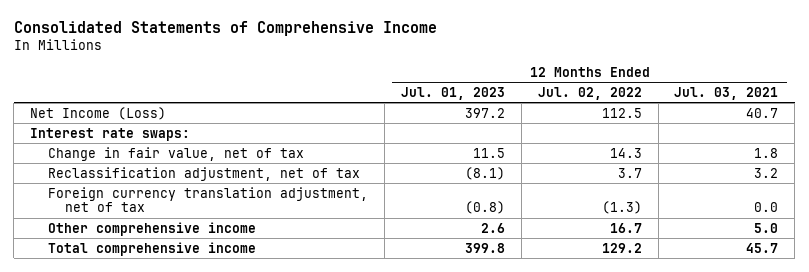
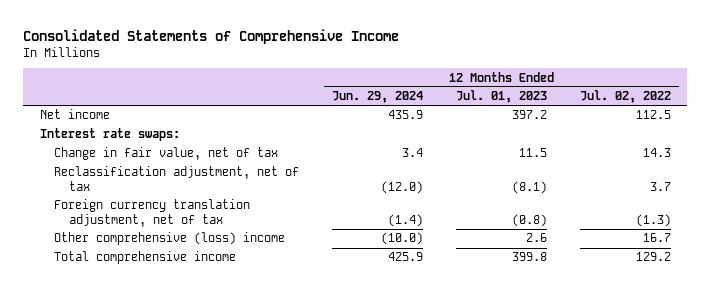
[674,86,779,100] Jul. 03, 2021 -> none
none -> [332,91,424,104] Jun. 29, 2024
[30,106,167,120] Net Income (Loss) -> [39,109,110,120] Net income
[47,221,256,236] Other comprehensive income -> [54,232,286,246] Other comprehensive (loss) income

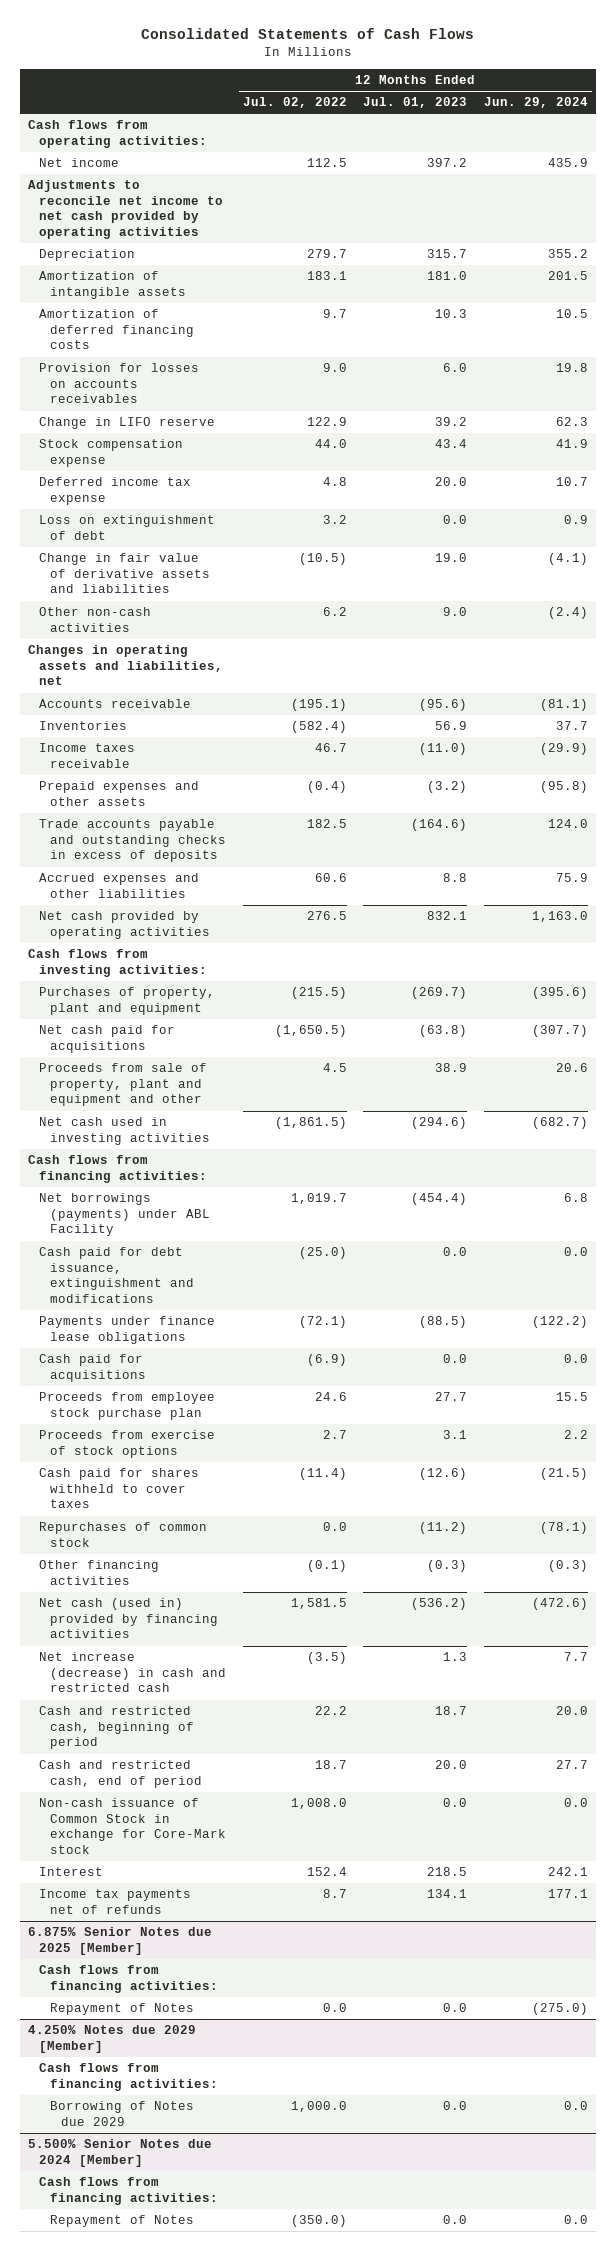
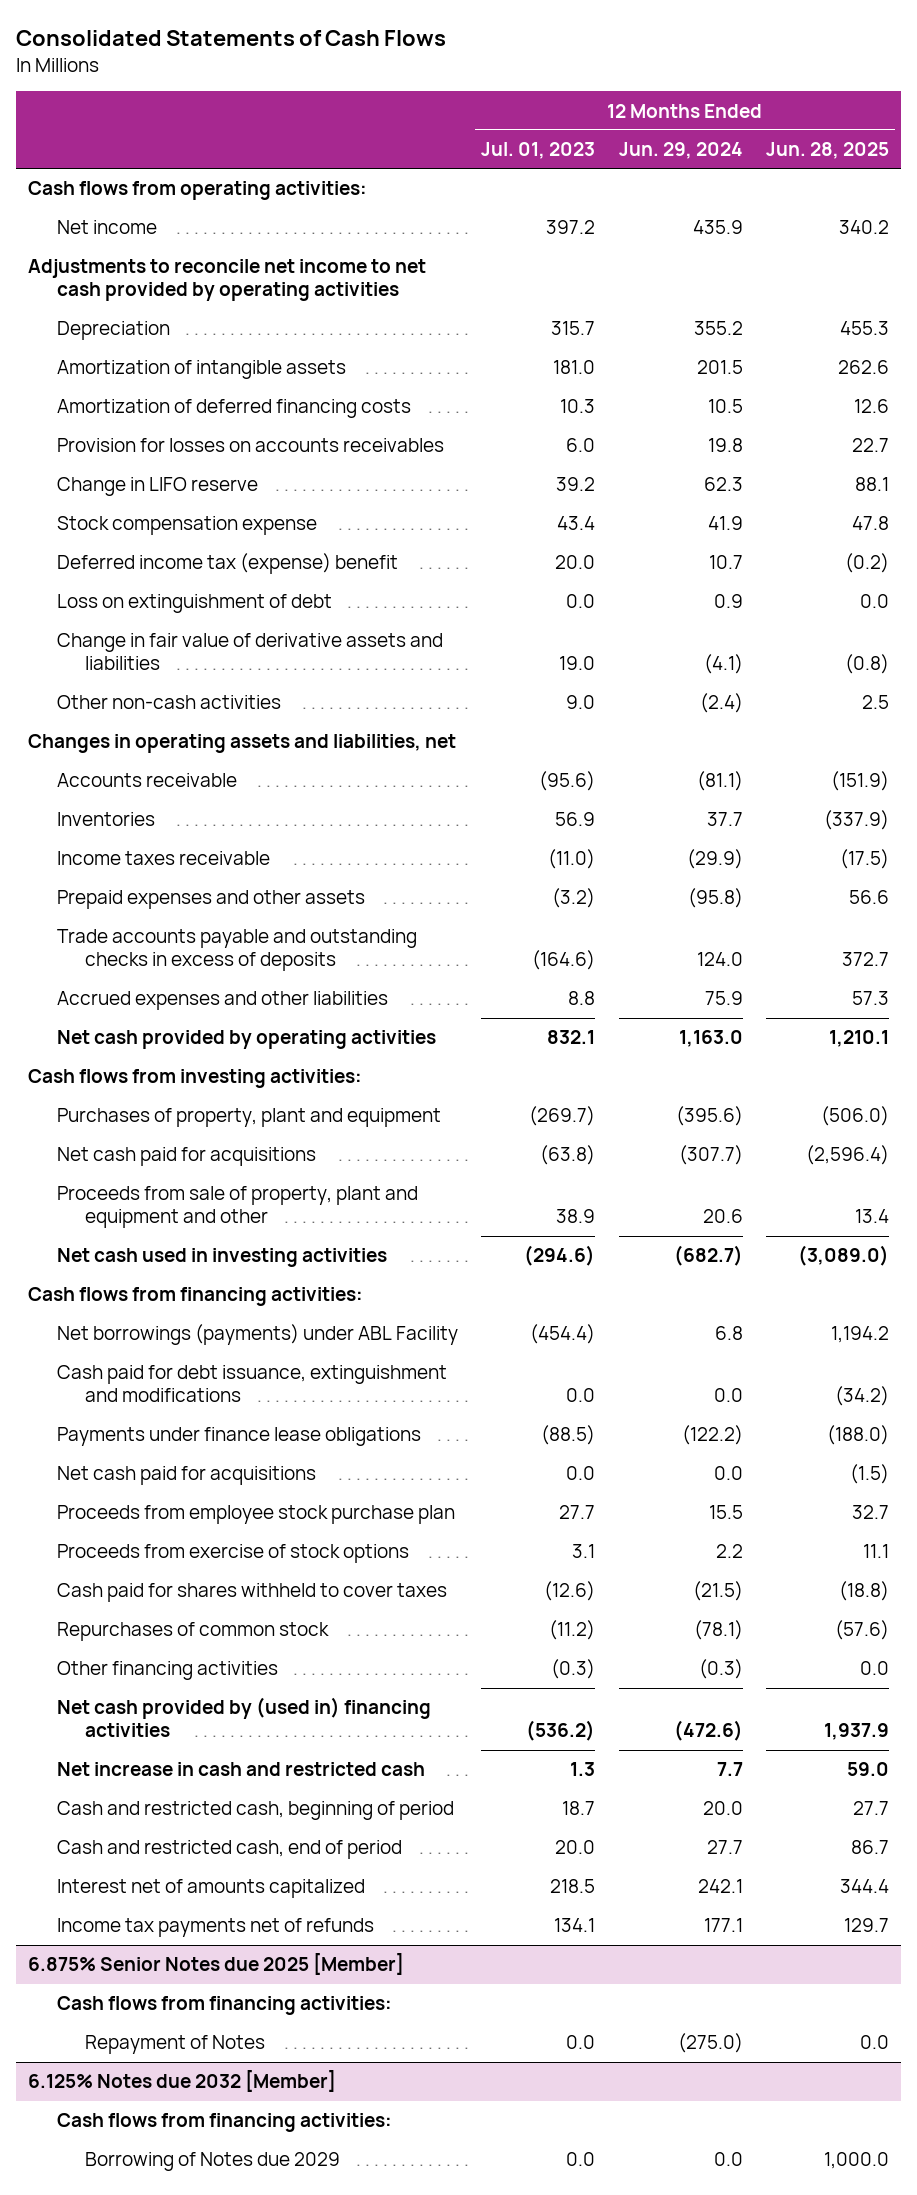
[242,97,347,109] Jul. 02, 2022 -> none
none -> [766,142,890,160] Jun. 28, 2025
[39,477,192,505] Deferred income tax expense -> [56,553,398,575] Deferred income tax (expense) benefit
[39,1354,147,1382] Cash paid for acquisitions -> [56,1466,316,1486] Net cash paid for acquisitions
[39,1598,219,1639] Net cash (used in) provided by financing activities -> [56,1697,431,1738] Net cash provided by (used in) financing activities
[39,1652,227,1693] Net increase (decrease) in cash and restricted cash -> [56,1762,425,1777] Net increase in cash and restricted cash
[39,1798,227,1854] Non-cash issuance of Common Stock in exchange for Core-Mark stock -> none
[39,1867,104,1877] Interest -> [56,1879,365,1899] Interest net of amounts capitalized
[28,2025,197,2053] 4.250% Notes due 2029 [Member] -> none
none -> [28,2070,337,2093] 6.125% Notes due 2032 [Member]
[28,2139,213,2167] 5.500% Senior Notes due 2024 [Member] -> none
[39,2177,219,2205] Cash flows from financing activities: -> none
[50,2215,195,2228] Repayment of Notes -> none

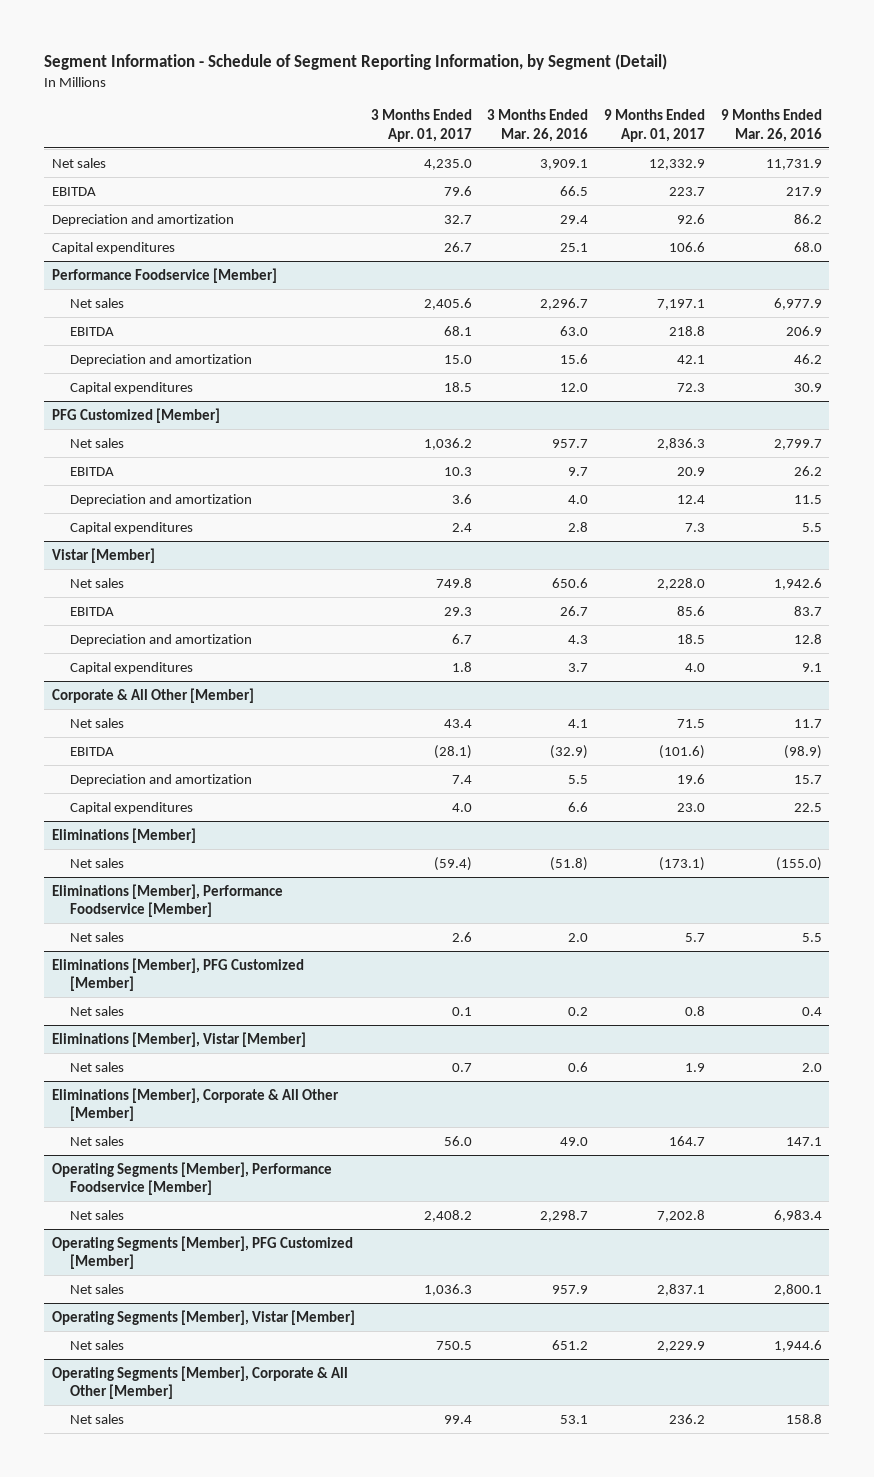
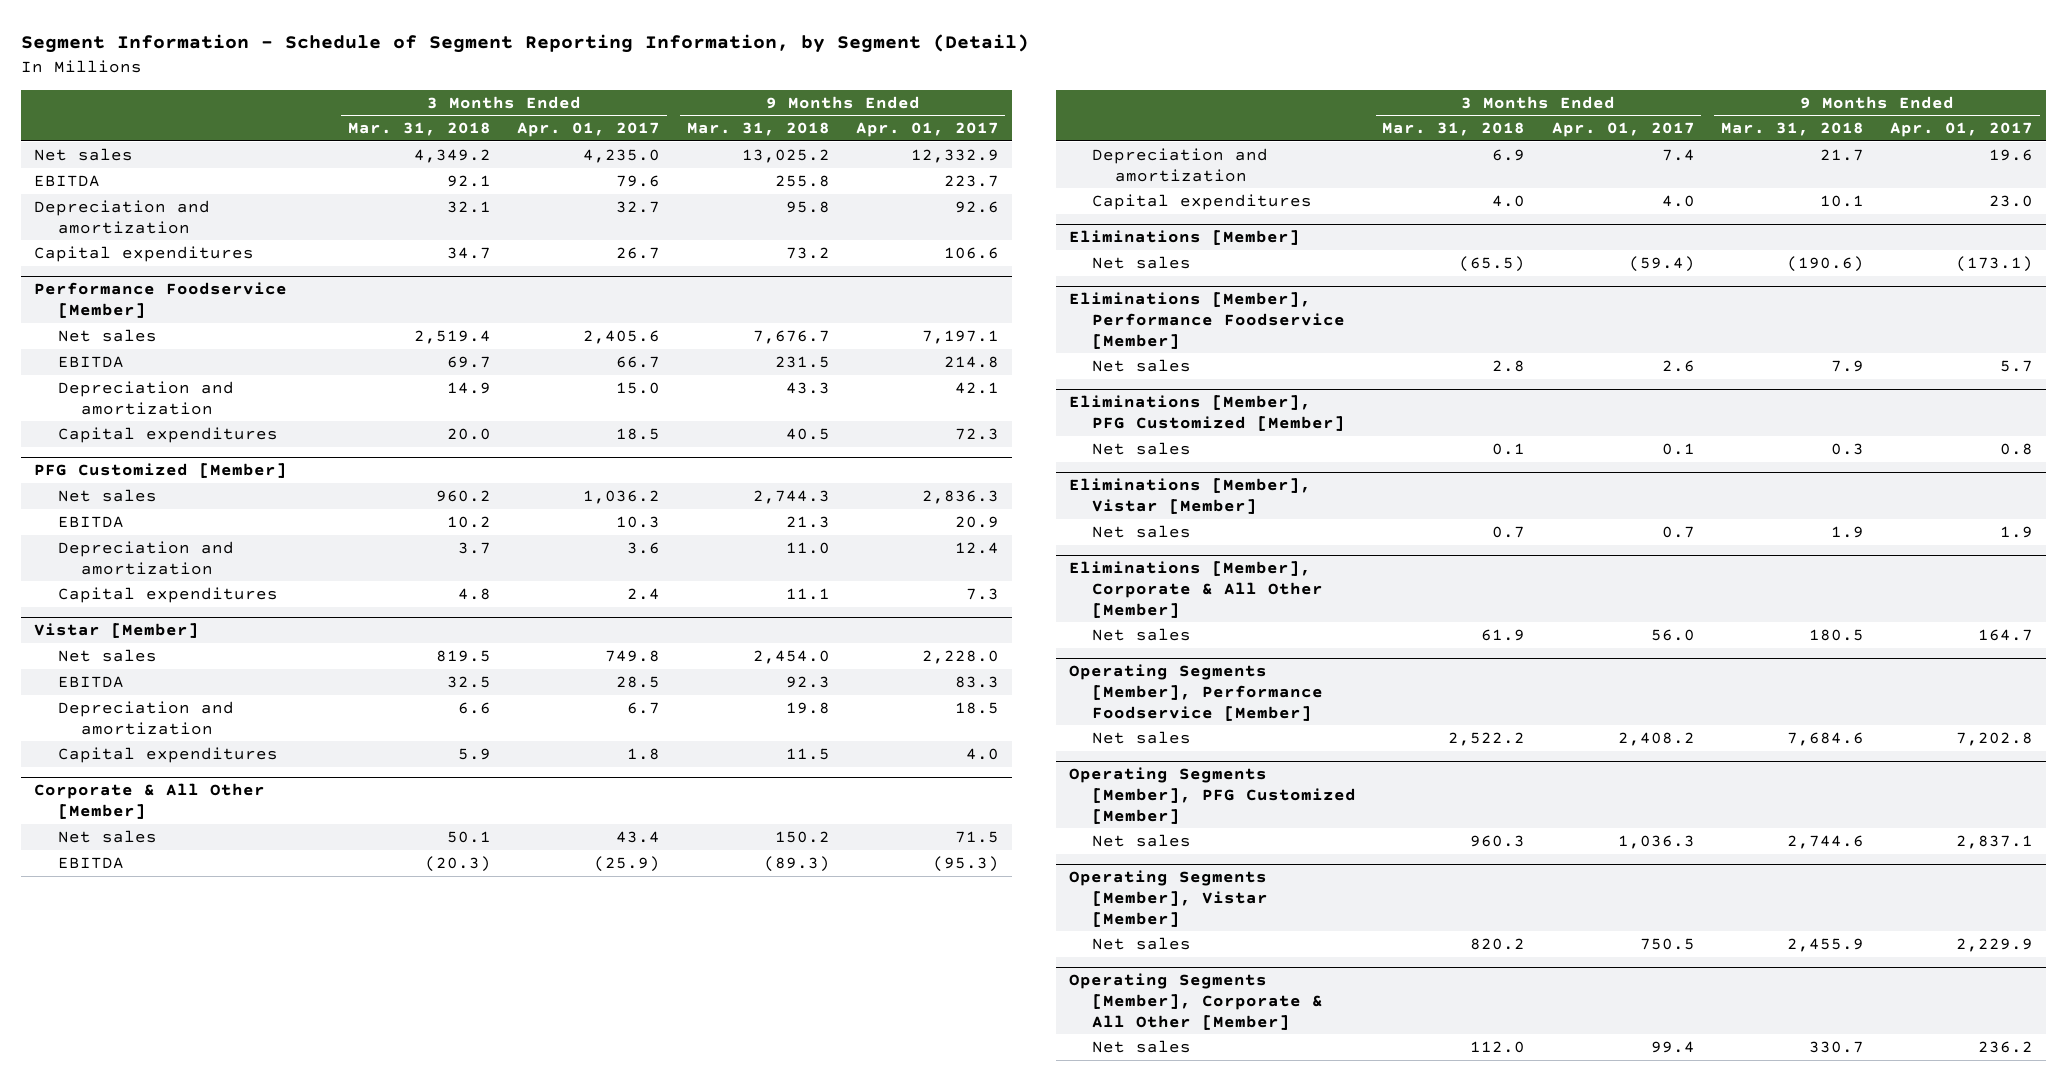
[487,109,589,142] 3 Months Ended Mar. 26, 2016 -> none
[720,109,822,142] 9 Months Ended Mar. 26, 2016 -> none
none -> [348,122,492,137] Mar. 31, 2018
none -> [686,122,830,137] Mar. 31, 2018
[443,325,472,336] 68.1 -> [616,355,661,368] 66.7
[668,325,705,336] 218.8 -> [943,355,999,368] 214.8
[443,606,472,616] 29.3 -> [616,675,661,688] 28.5
[676,605,705,616] 85.6 -> [954,675,999,688] 83.3
[433,744,472,759] (28.1) -> [594,855,661,872] (25.9)
[658,744,705,759] (101.6) -> [932,855,999,872] (95.3)

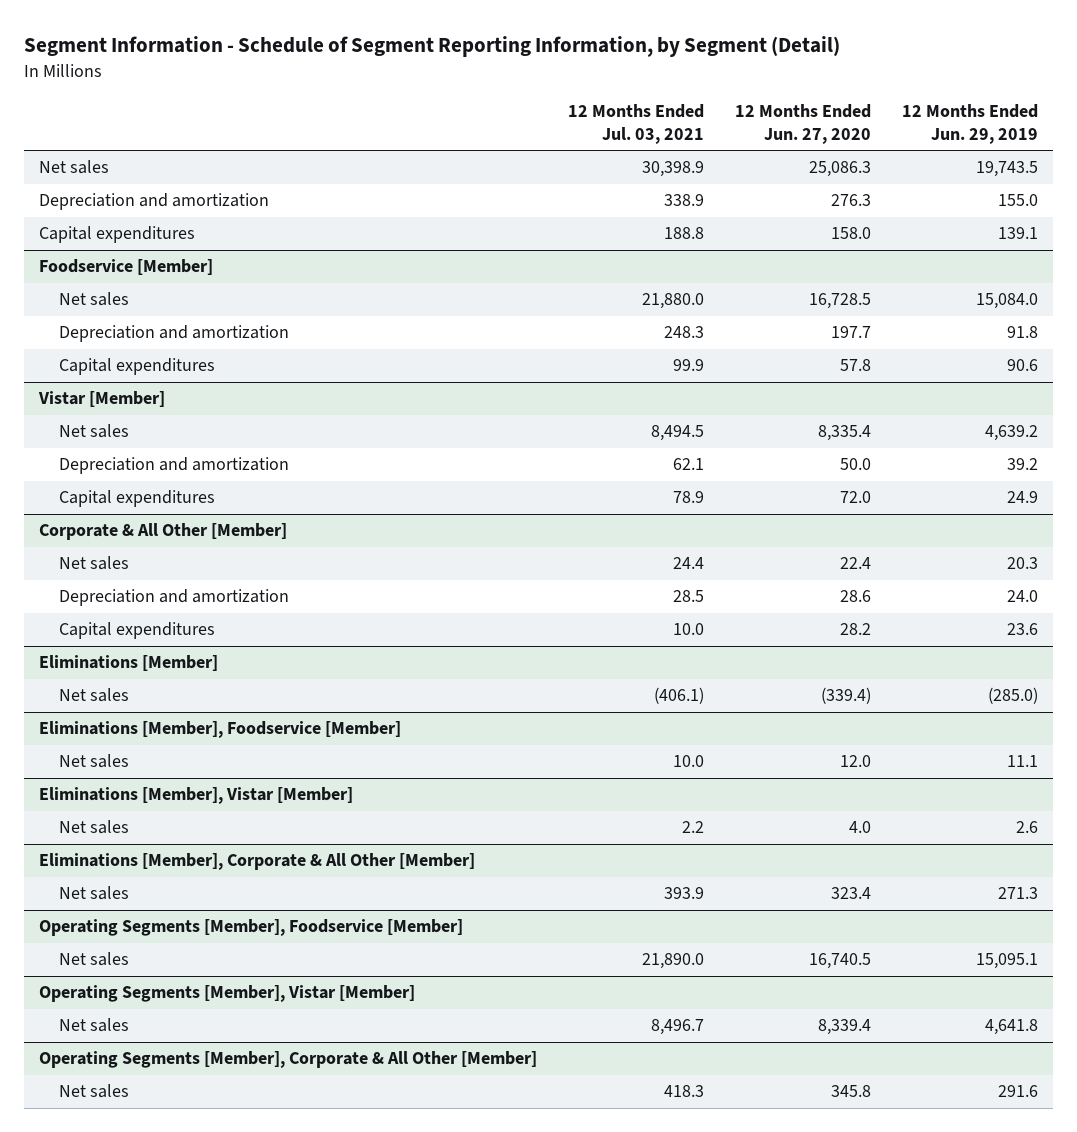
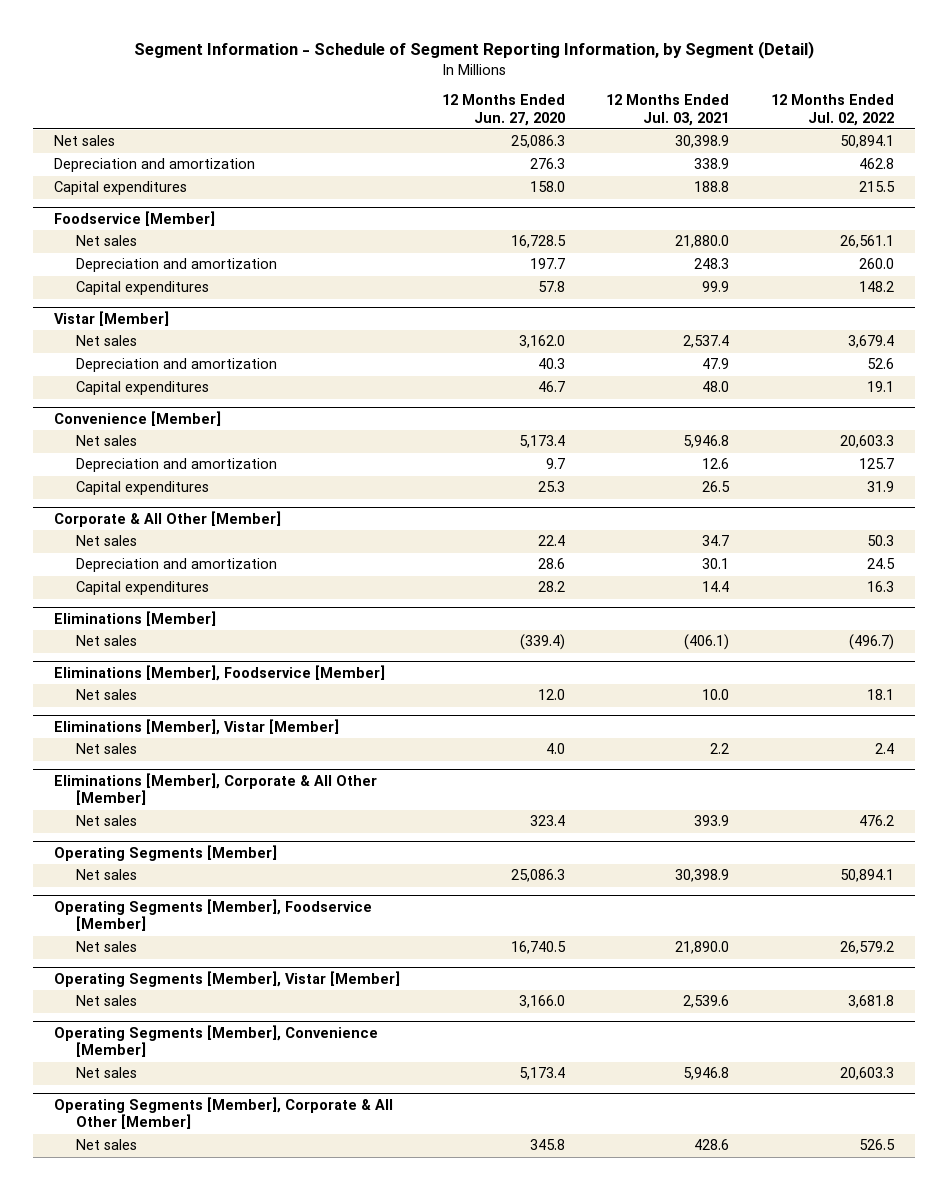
[901,104,1038,144] 12 Months Ended Jun. 29, 2019 -> none
none -> [770,94,894,126] 12 Months Ended Jul. 02, 2022
[651,425,705,442] 8,494.5 -> [683,335,730,349] 2,537.4
[817,425,871,442] 8,335.4 -> [518,335,565,349] 3,162.0
[673,458,705,471] 62.1 -> [702,358,730,370] 47.9
[839,458,871,471] 50.0 -> [537,358,565,370] 40.3
[673,491,705,504] 78.9 -> [702,381,730,393] 48.0
[839,491,871,504] 72.0 -> [537,381,565,393] 46.7
none -> [53,411,221,427] Convenience [Member]
none -> [76,435,138,447] Net sales
none -> [76,458,278,473] Depreciation and amortization
none -> [76,481,210,496] Capital expenditures
[673,557,705,570] 24.4 -> [702,535,730,547] 34.7
[673,590,705,603] 28.5 -> [702,558,730,570] 30.1
[673,623,705,636] 10.0 -> [702,581,730,593] 14.4
none -> [53,845,277,862] Operating Segments [Member]
none -> [76,869,138,881] Net sales
[651,1019,705,1036] 8,496.7 -> [683,995,730,1009] 2,539.6
[817,1019,871,1036] 8,339.4 -> [518,995,565,1009] 3,166.0
none -> [53,1025,378,1058] Operating Segments [Member], Convenience [Member]
none -> [76,1067,138,1079] Net sales
[664,1085,705,1098] 418.3 -> [694,1139,730,1151] 428.6

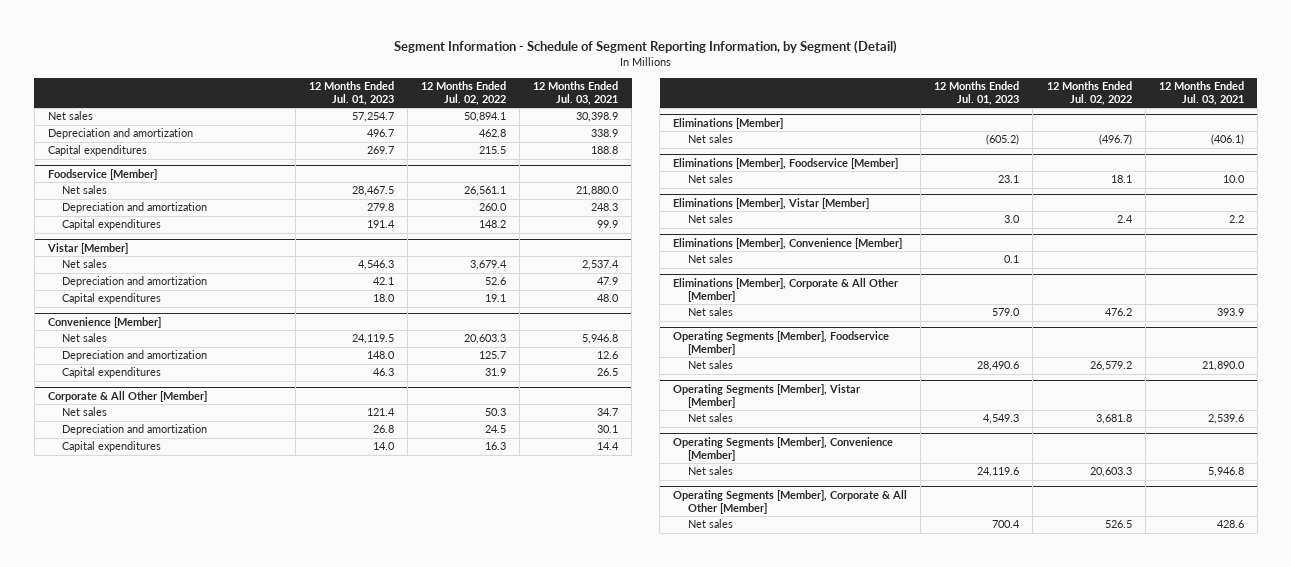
[441,94,565,126] 12 Months Ended Jun. 27, 2020 -> none
none -> [308,80,394,105] 12 Months Ended Jul. 01, 2023
none -> [673,237,903,249] Eliminations [Member], Convenience [Member]
none -> [687,254,733,264] Net sales
[53,845,277,862] Operating Segments [Member] -> none
[76,869,138,881] Net sales -> none

